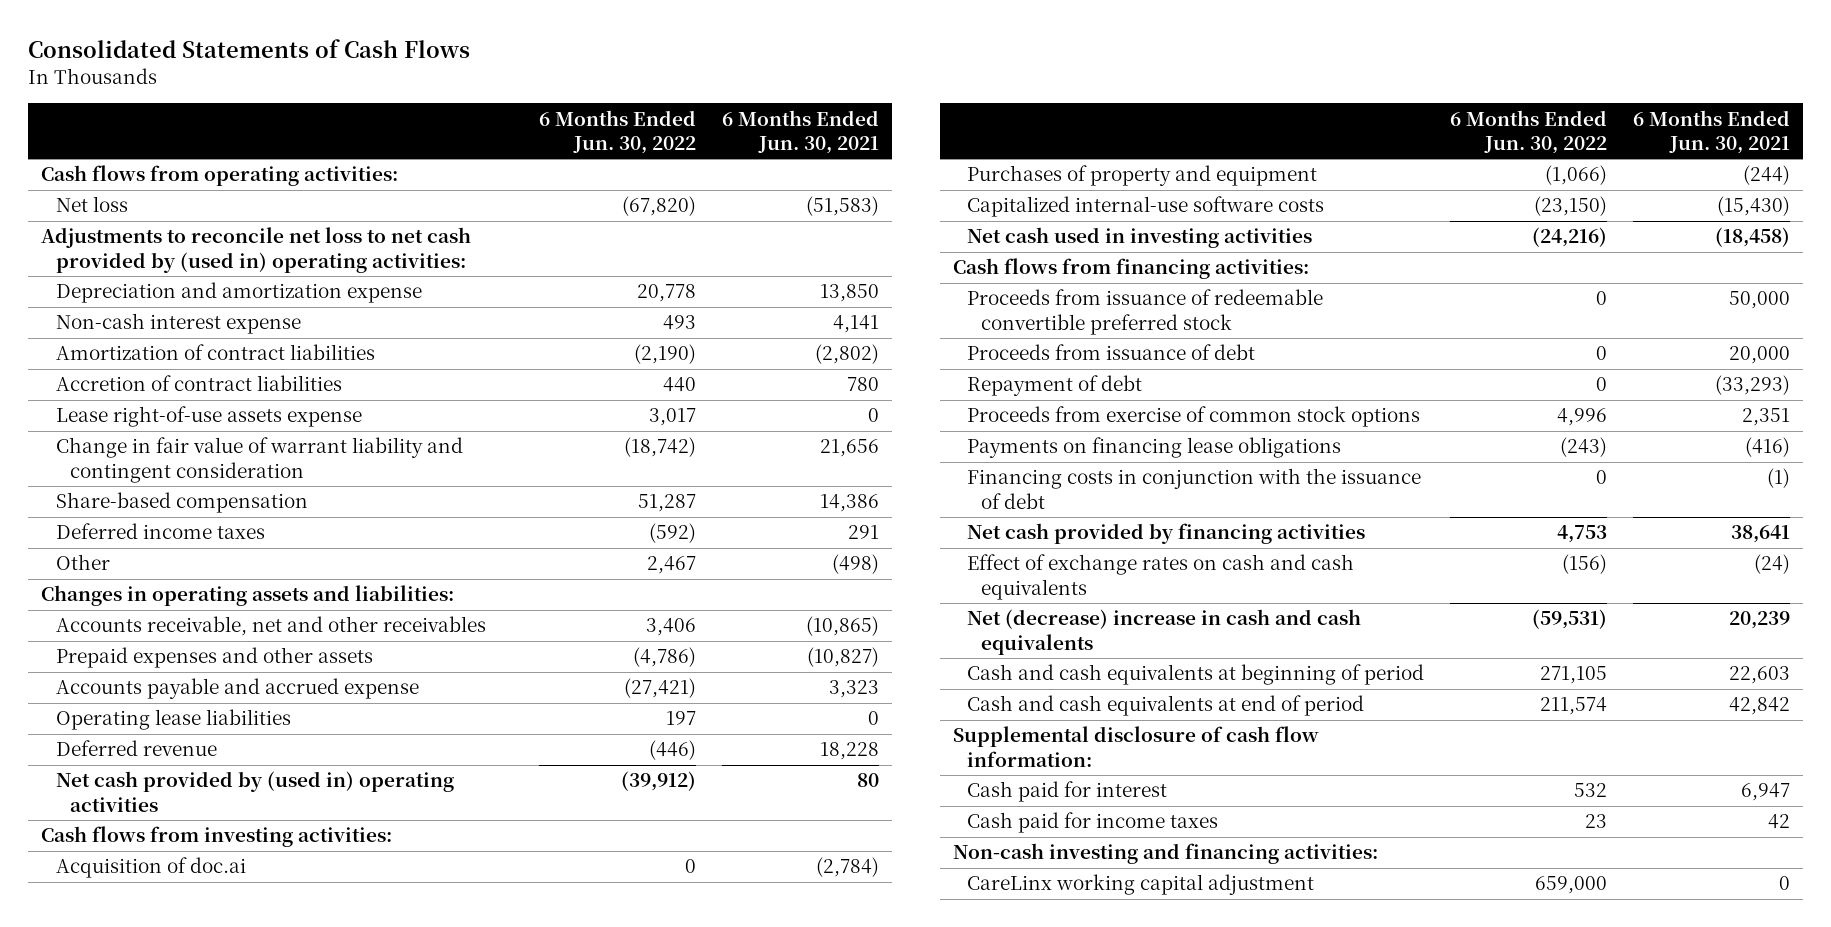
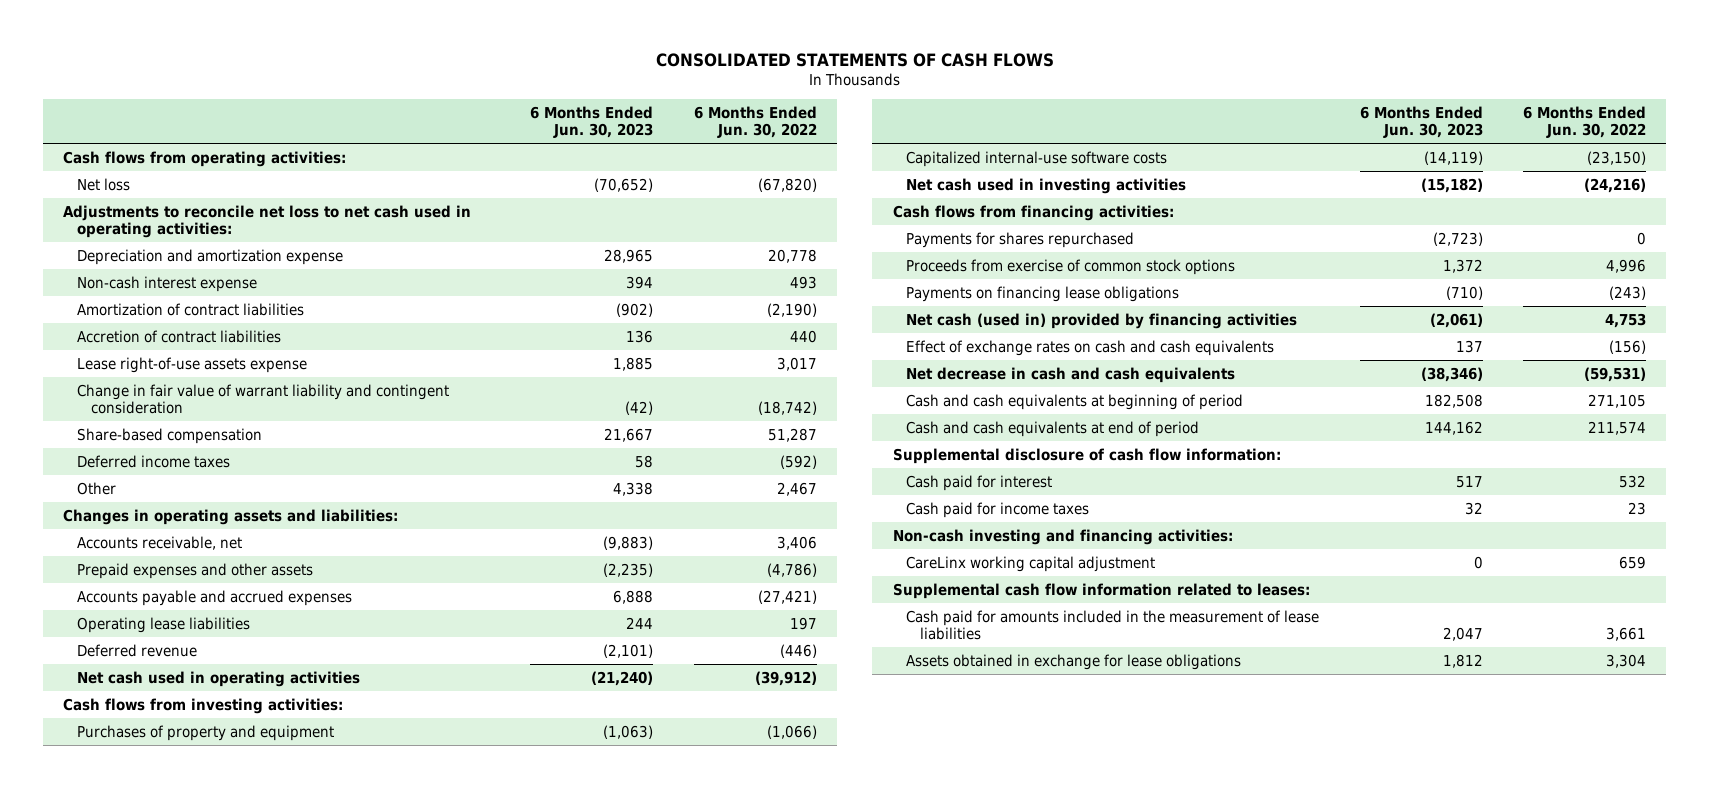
[28,39,471,59] Consolidated Statements of Cash Flows -> [655,52,1054,67] CONSOLIDATED STATEMENTS OF CASH FLOWS
[721,109,879,155] 6 Months Ended Jun. 30, 2021 -> none
none -> [530,106,654,138] 6 Months Ended Jun. 30, 2023
[41,227,472,273] Adjustments to reconcile net loss to net cash provided by (used in) operating activities: -> [63,204,472,238] Adjustments to reconcile net loss to net cash used in operating activities:
[55,616,486,637] Accounts receivable, net and other receivables -> [77,535,243,550] Accounts receivable, net
[55,678,419,700] Accounts payable and accrued expense -> [77,589,353,606] Accounts payable and accrued expenses
[55,771,454,812] Net cash provided by (used in) operating activities -> [77,670,361,687] Net cash used in operating activities
[55,857,246,879] Acquisition of doc.ai -> none
[967,289,1324,335] Proceeds from issuance of redeemable convertible preferred stock -> none
[967,344,1256,361] Proceeds from issuance of debt -> none
[967,375,1143,397] Repayment of debt -> none
none -> [906,231,1135,248] Payments for shares repurchased
[967,468,1422,509] Financing costs in conjunction with the issuance of debt -> none
[967,523,1366,545] Net cash provided by financing activities -> [906,312,1298,329] Net cash (used in) provided by financing activities
[967,609,1362,655] Net (decrease) increase in cash and cash equivalents -> [906,366,1236,383] Net decrease in cash and cash equivalents
[1534,876,1607,895] 659,000 -> [1618,555,1646,569] 659
none -> [892,582,1310,599] Supplemental cash flow information related to leases:
none -> [906,609,1320,640] Cash paid for amounts included in the measurement of lease liabilities
none -> [906,653,1242,670] Assets obtained in exchange for lease obligations

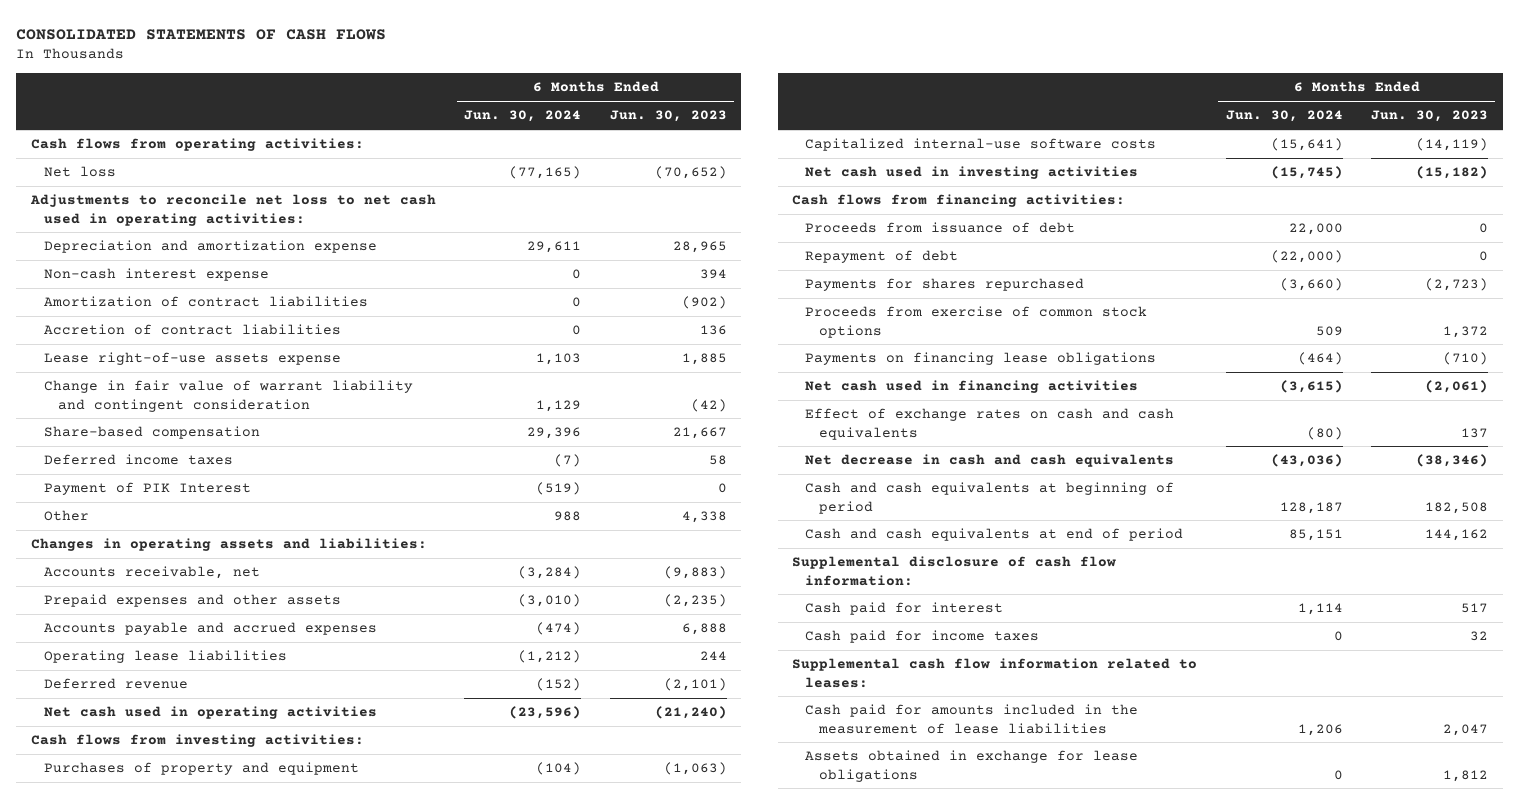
[693,106,817,138] 6 Months Ended Jun. 30, 2022 -> none
none -> [464,110,582,123] Jun. 30, 2024
none -> [44,482,252,496] Payment of PIK Interest
none -> [805,222,1076,234] Proceeds from issuance of debt
none -> [805,250,959,264] Repayment of debt
[906,312,1298,329] Net cash (used in) provided by financing activities -> [805,380,1139,394] Net cash used in financing activities
[892,528,1233,545] Non-cash investing and financing activities: -> none
[906,555,1156,572] CareLinx working capital adjustment -> none

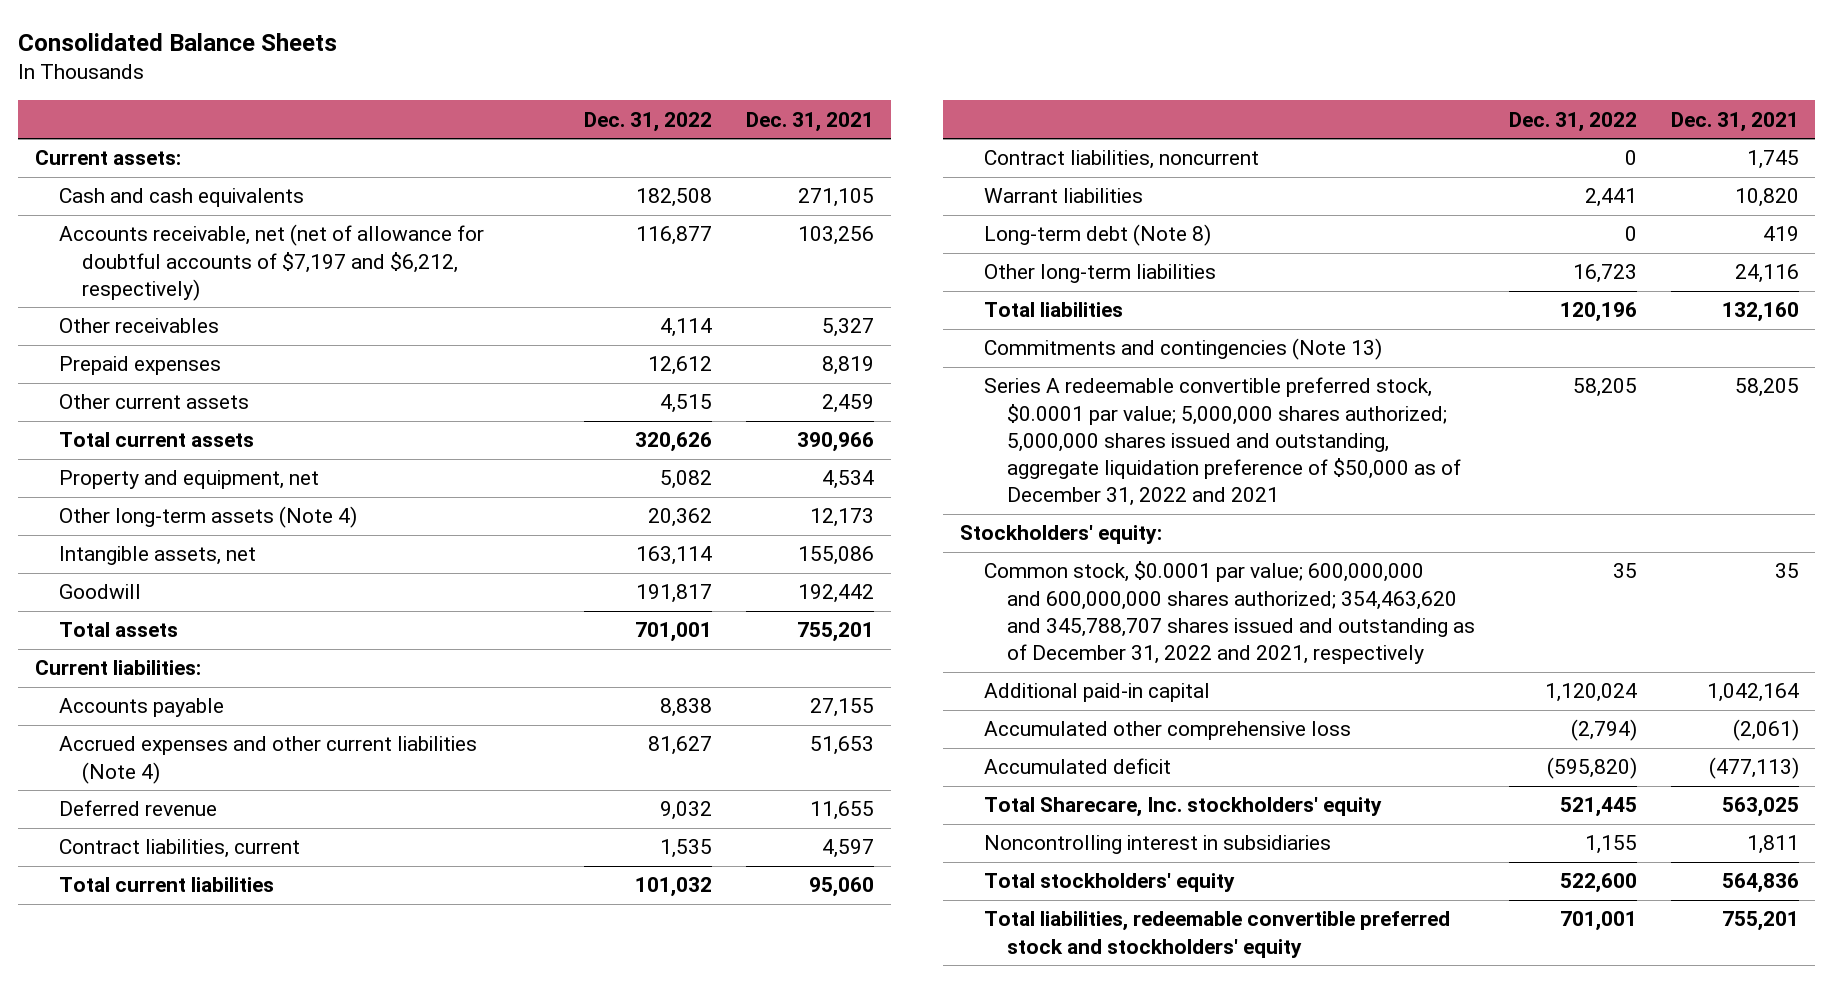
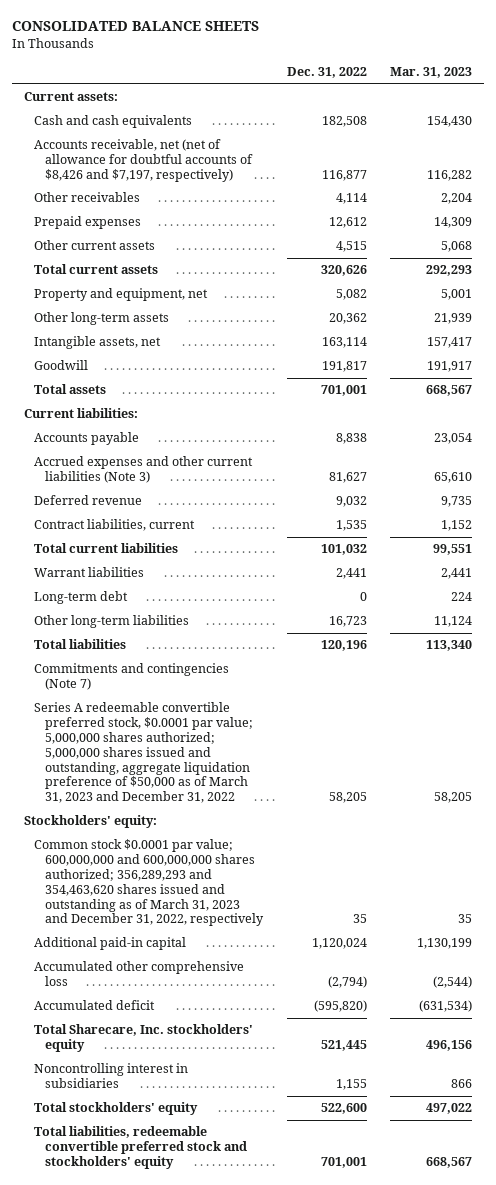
[18,33,338,52] Consolidated Balance Sheets -> [12,21,260,32] CONSOLIDATED BALANCE SHEETS
[745,111,874,132] Dec. 31, 2021 -> none
none -> [390,67,473,79] Mar. 31, 2023
[58,224,484,301] Accounts receivable, net (net of allowance for doubtful accounts of $7,197 and $6,212, respectively) -> [34,139,253,182] Accounts receivable, net (net of allowance for doubtful accounts of $8,426 and $7,197, respectively)
[58,506,357,529] Other long-term assets (Note 4) -> [34,312,170,326] Other long-term assets
[58,736,477,784] Accrued expenses and other current liabilities (Note 4) -> [34,456,254,484] Accrued expenses and other current liabilities (Note 3)
[983,150,1259,170] Contract liabilities, noncurrent -> none
[983,224,1211,247] Long-term debt (Note 8) -> [34,591,129,605] Long-term debt
[983,338,1382,361] Commitments and contingencies (Note 13) -> [34,663,230,691] Commitments and contingencies (Note 7)
[983,377,1461,507] Series A redeemable convertible preferred stock, $0.0001 par value; 5,000,000 shares authorized; 5,000,000 shares issued and outstanding, aggregate liquidation preference of $50,000 as of December 31, 2022 and 2021 -> [34,702,253,804] Series A redeemable convertible preferred stock, $0.0001 par value; 5,000,000 shares authorized; 5,000,000 shares issued and outstanding, aggregate liquidation preference of $50,000 as of March 31, 2023 and December 31, 2022
[983,561,1475,665] Common stock, $0.0001 par value; 600,000,000 and 600,000,000 shares authorized; 354,463,620 and 345,788,707 shares issued and outstanding as of December 31, 2022 and 2021, respectively -> [34,839,264,927] Common stock $0.0001 par value; 600,000,000 and 600,000,000 shares authorized; 356,289,293 and 354,463,620 shares issued and outstanding as of March 31, 2023 and December 31, 2022, respectively

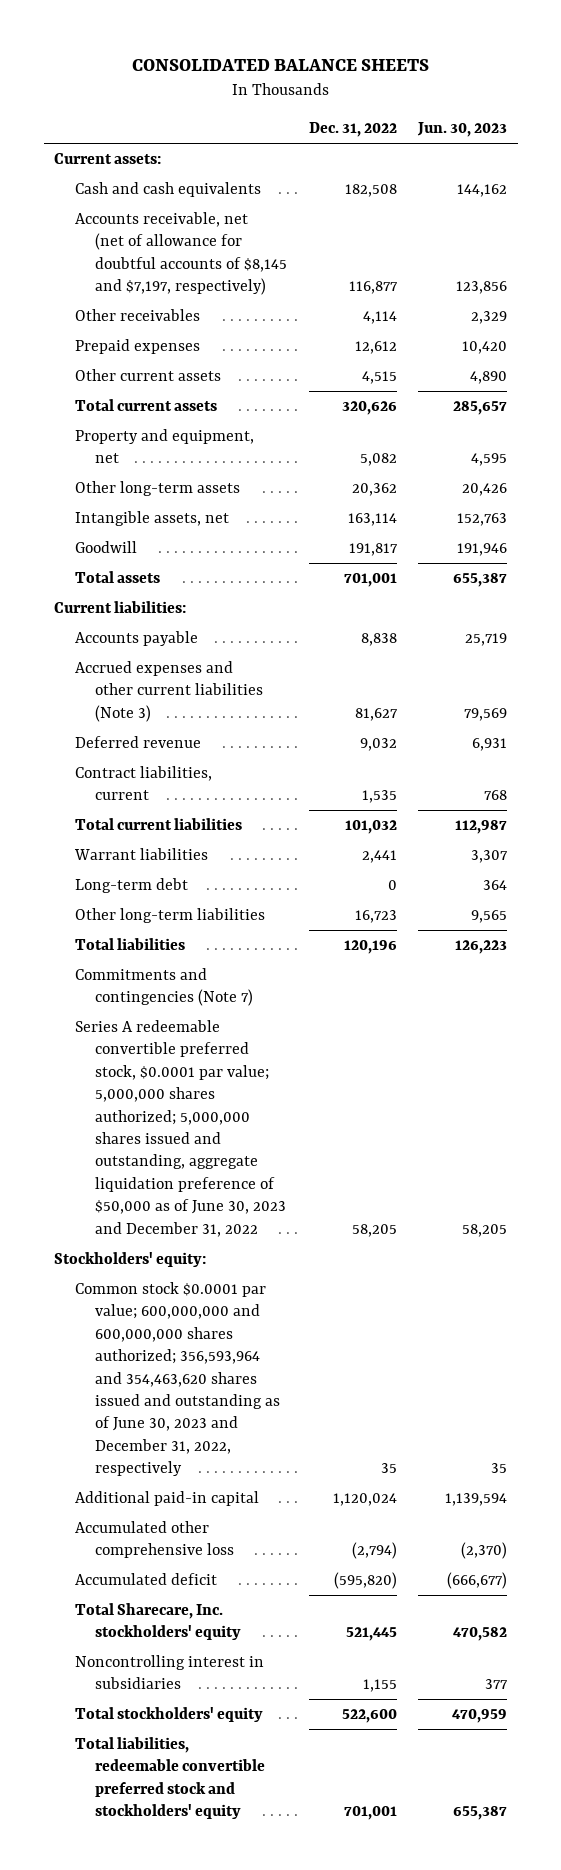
[390,67,473,79] Mar. 31, 2023 -> none
none -> [417,122,508,138] Jun. 30, 2023
[34,139,253,182] Accounts receivable, net (net of allowance for doubtful accounts of $8,426 and $7,197, respectively) -> [74,212,288,296] Accounts receivable, net (net of allowance for doubtful accounts of $8,145 and $7,197, respectively)
[34,702,253,804] Series A redeemable convertible preferred stock, $0.0001 par value; 5,000,000 shares authorized; 5,000,000 shares issued and outstanding, aggregate liquidation preference of $50,000 as of March 31, 2023 and December 31, 2022 -> [74,1020,287,1237] Series A redeemable convertible preferred stock, $0.0001 par value; 5,000,000 shares authorized; 5,000,000 shares issued and outstanding, aggregate liquidation preference of $50,000 as of June 30, 2023 and December 31, 2022
[34,839,264,927] Common stock $0.0001 par value; 600,000,000 and 600,000,000 shares authorized; 356,289,293 and 354,463,620 shares issued and outstanding as of March 31, 2023 and December 31, 2022, respectively -> [74,1282,281,1477] Common stock $0.0001 par value; 600,000,000 and 600,000,000 shares authorized; 356,593,964 and 354,463,620 shares issued and outstanding as of June 30, 2023 and December 31, 2022, respectively

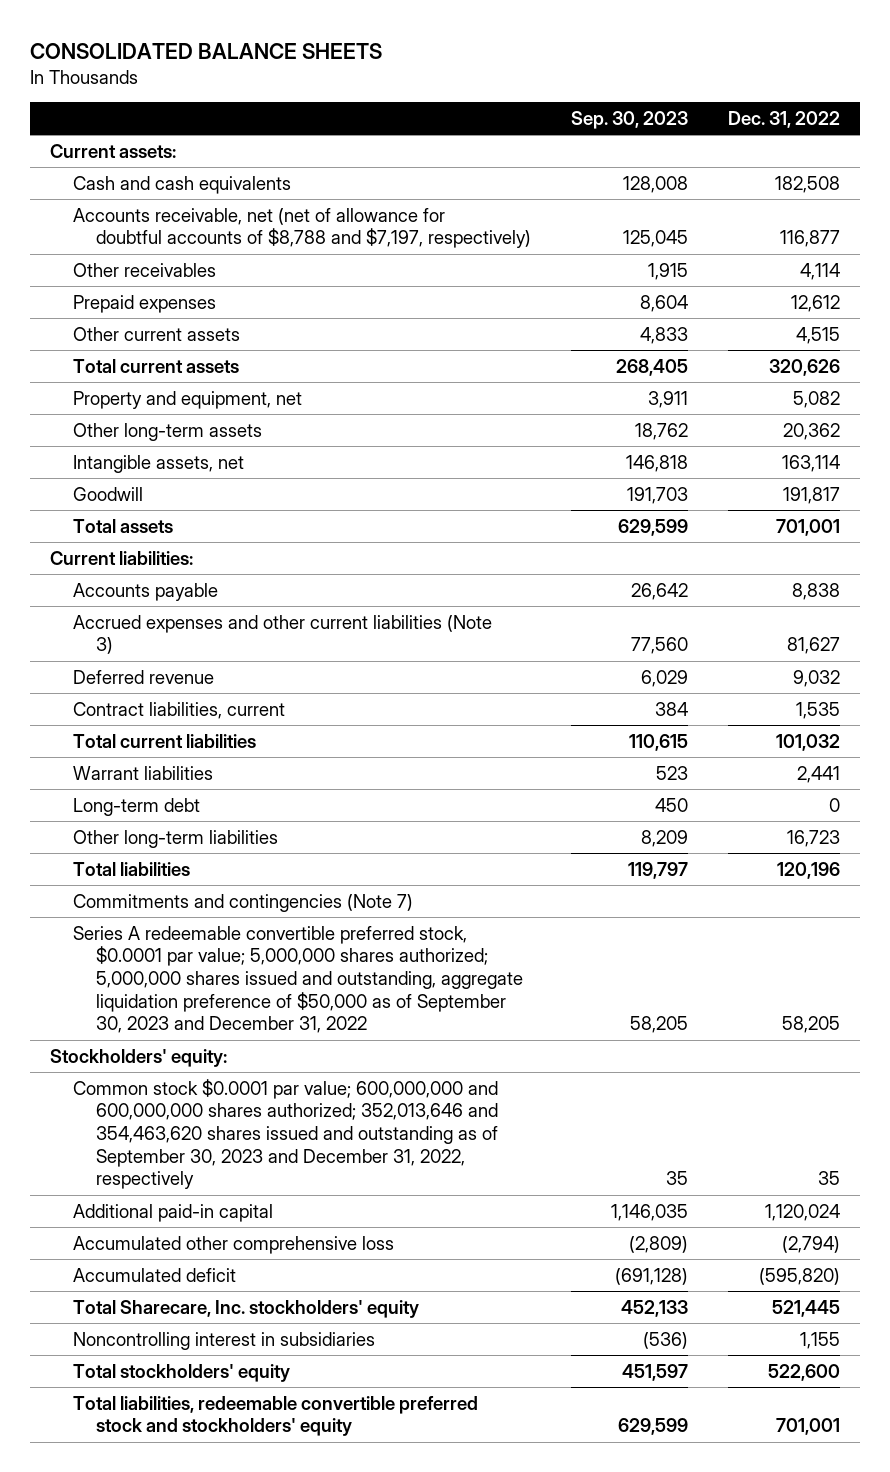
[417,122,508,138] Jun. 30, 2023 -> none
none -> [570,110,688,129] Sep. 30, 2023
[74,212,288,296] Accounts receivable, net (net of allowance for doubtful accounts of $8,145 and $7,197, respectively) -> [72,207,531,249] Accounts receivable, net (net of allowance for doubtful accounts of $8,788 and $7,197, respectively)
[74,1020,287,1237] Series A redeemable convertible preferred stock, $0.0001 par value; 5,000,000 shares authorized; 5,000,000 shares issued and outstanding, aggregate liquidation preference of $50,000 as of June 30, 2023 and December 31, 2022 -> [72,925,523,1034] Series A redeemable convertible preferred stock, $0.0001 par value; 5,000,000 shares authorized; 5,000,000 shares issued and outstanding, aggregate liquidation preference of $50,000 as of September 30, 2023 and December 31, 2022
[74,1282,281,1477] Common stock $0.0001 par value; 600,000,000 and 600,000,000 shares authorized; 356,593,964 and 354,463,620 shares issued and outstanding as of June 30, 2023 and December 31, 2022, respectively -> [72,1078,498,1190] Common stock $0.0001 par value; 600,000,000 and 600,000,000 shares authorized; 352,013,646 and 354,463,620 shares issued and outstanding as of September 30, 2023 and December 31, 2022, respectively

